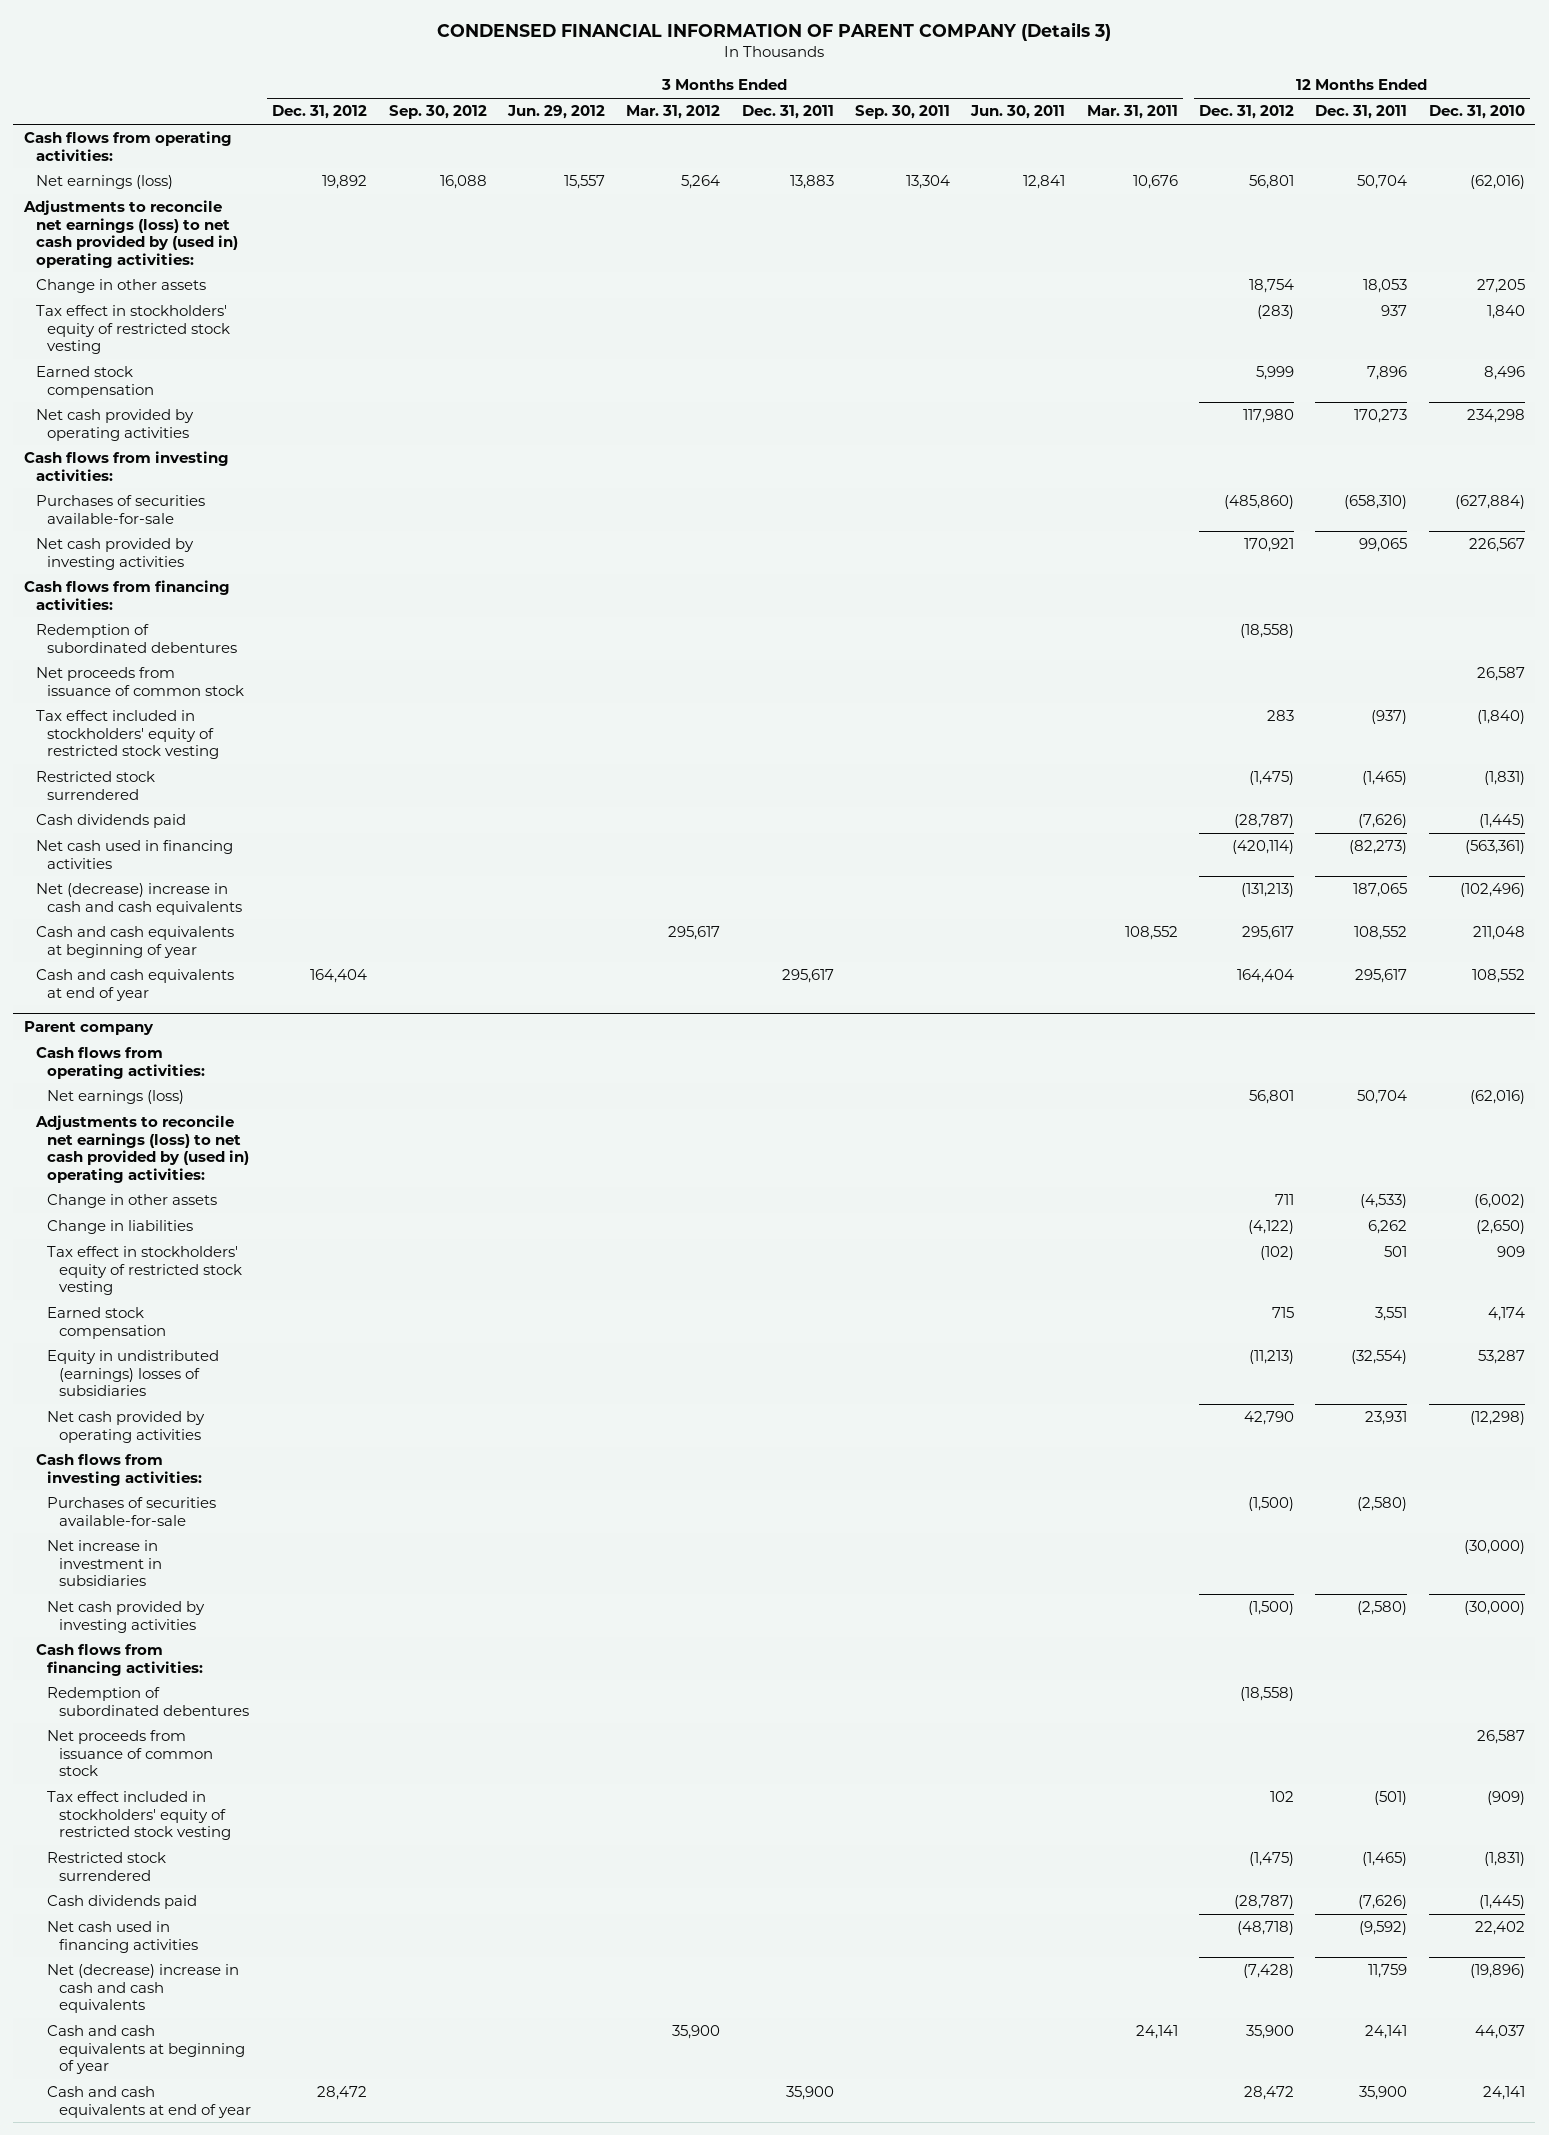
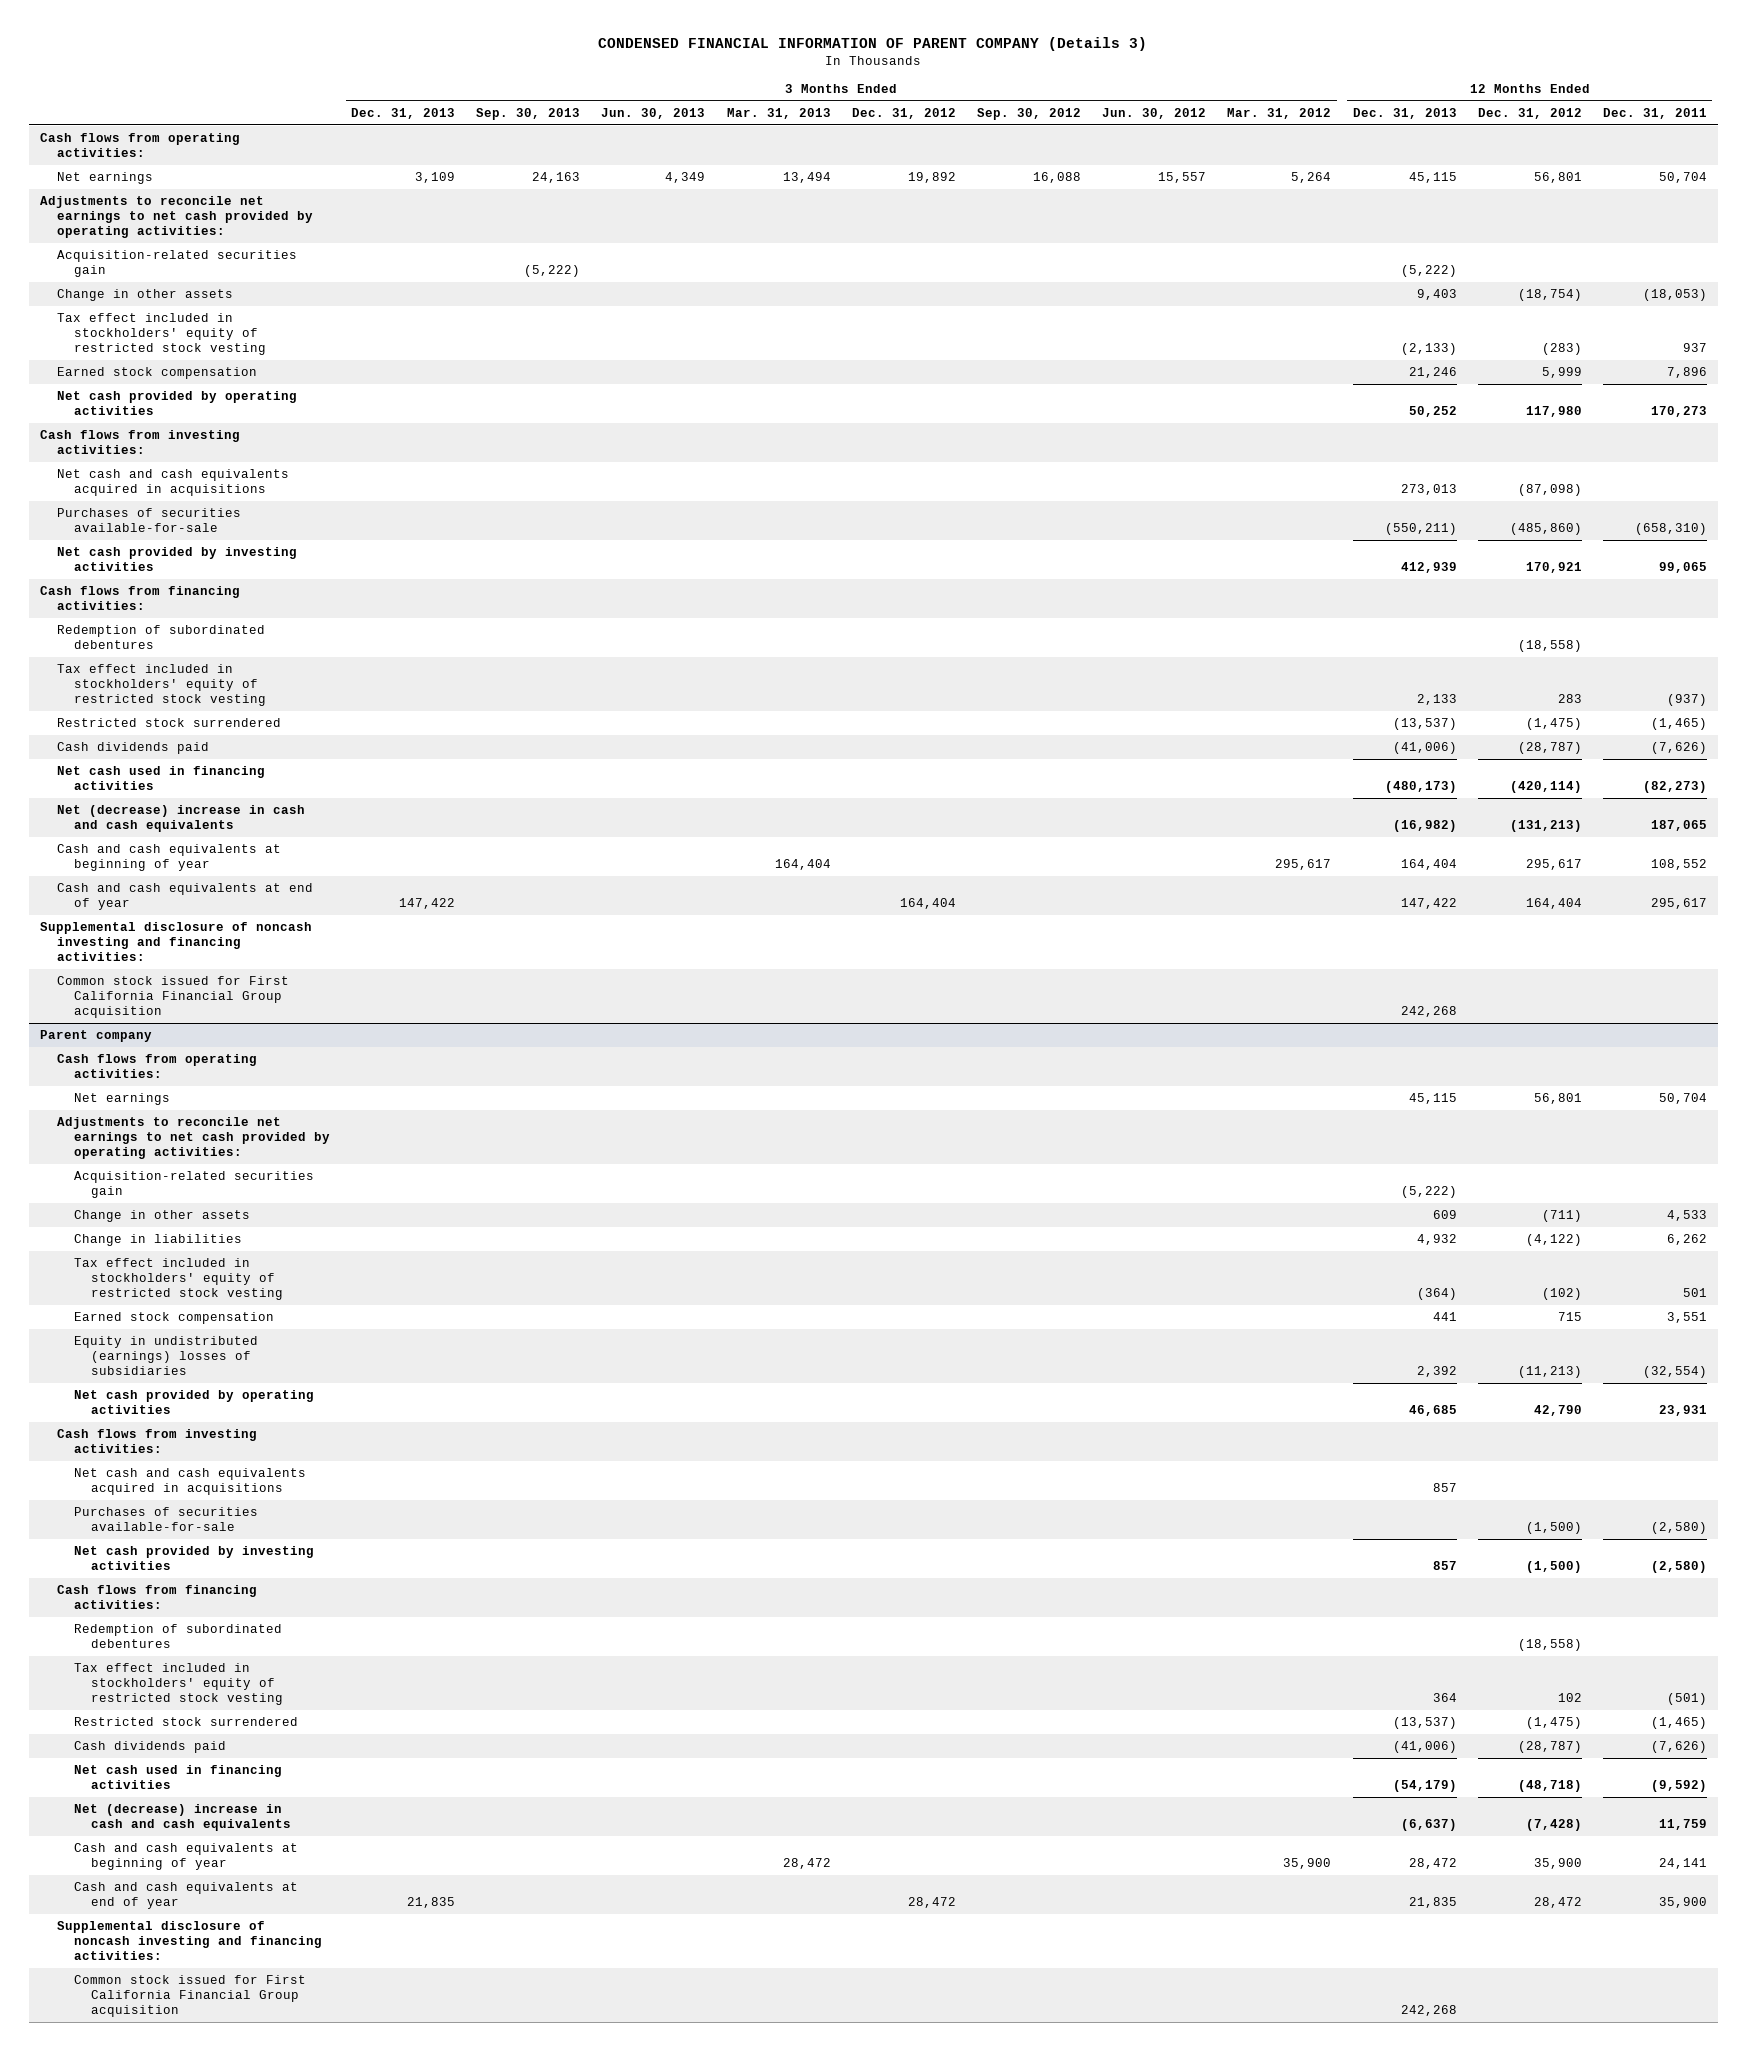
[506,105,605,120] Jun. 29, 2012 -> none
[741,105,834,120] Dec. 31, 2011 -> none
[854,105,950,120] Sep. 30, 2011 -> none
[970,105,1066,120] Jun. 30, 2011 -> none
[1086,105,1178,120] Mar. 31, 2011 -> none
[1428,105,1525,120] Dec. 31, 2010 -> none
none -> [350,107,455,119] Dec. 31, 2013
none -> [476,107,581,120] Sep. 30, 2013
none -> [601,107,706,119] Jun. 30, 2013
none -> [726,107,831,119] Mar. 31, 2013
none -> [1102,107,1207,119] Jun. 30, 2012
none -> [1352,107,1457,119] Dec. 31, 2013
[35,175,173,190] Net earnings (loss) -> [56,171,153,184] Net earnings
[22,200,238,268] Adjustments to reconcile net earnings (loss) to net cash provided by (used in) operating activities: -> [39,195,313,239] Adjustments to reconcile net earnings to net cash provided by operating activities:
none -> [56,249,297,278] Acquisition-related securities gain
[1248,279,1294,294] 18,754 -> [1517,288,1582,301] (18,754)
[1363,279,1408,294] 18,053 -> [1643,288,1708,301] (18,053)
[35,305,231,355] Tax effect in stockholders' equity of restricted stock vesting -> [56,312,266,356] Tax effect included in stockholders' equity of restricted stock vesting
none -> [56,468,289,497] Net cash and cash equivalents acquired in acquisitions
[35,667,245,696] Net proceeds from issuance of common stock -> none
none -> [39,921,312,962] Supplemental disclosure of noncash investing and financing activities:
none -> [56,975,289,1019] Common stock issued for First California Financial Group acquisition
[47,1090,185,1105] Net earnings (loss) -> [73,1092,170,1105] Net earnings
[34,1115,250,1183] Adjustments to reconcile net earnings (loss) to net cash provided by (used in) operating activities: -> [56,1116,330,1160] Adjustments to reconcile net earnings to net cash provided by operating activities:
none -> [73,1170,314,1199] Acquisition-related securities gain
[1274,1194,1294,1206] 711 -> [1541,1209,1582,1222] (711)
[1360,1194,1408,1209] (4,533) -> [1667,1209,1708,1221] 4,533
[47,1246,242,1296] Tax effect in stockholders' equity of restricted stock vesting -> [73,1257,283,1301] Tax effect included in stockholders' equity of restricted stock vesting
none -> [73,1467,306,1496] Net cash and cash equivalents acquired in acquisitions
[47,1540,162,1587] Net increase in investment in subsidiaries -> none
[47,1730,213,1777] Net proceeds from issuance of common stock -> none
none -> [56,1920,322,1961] Supplemental disclosure of noncash investing and financing activities:
none -> [73,1974,306,2018] Common stock issued for First California Financial Group acquisition

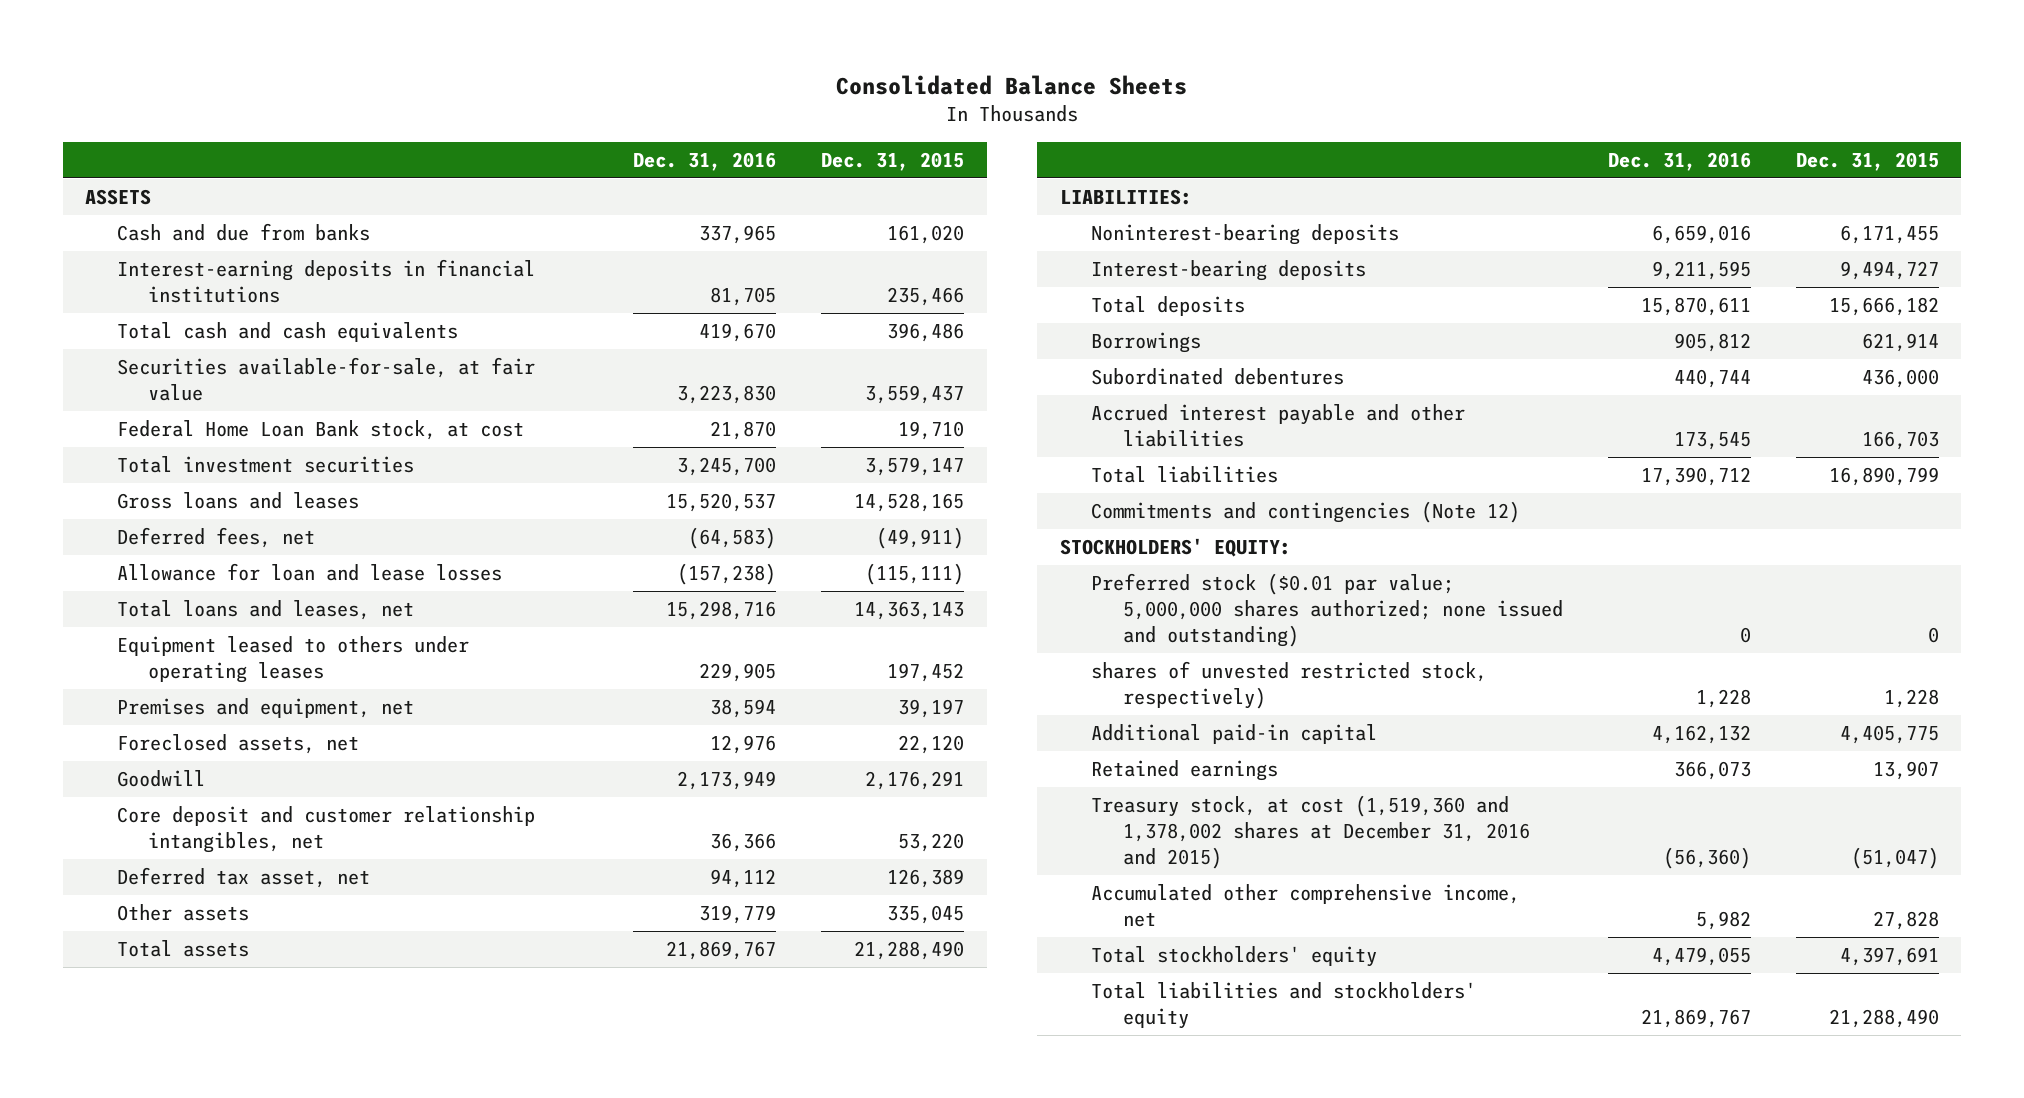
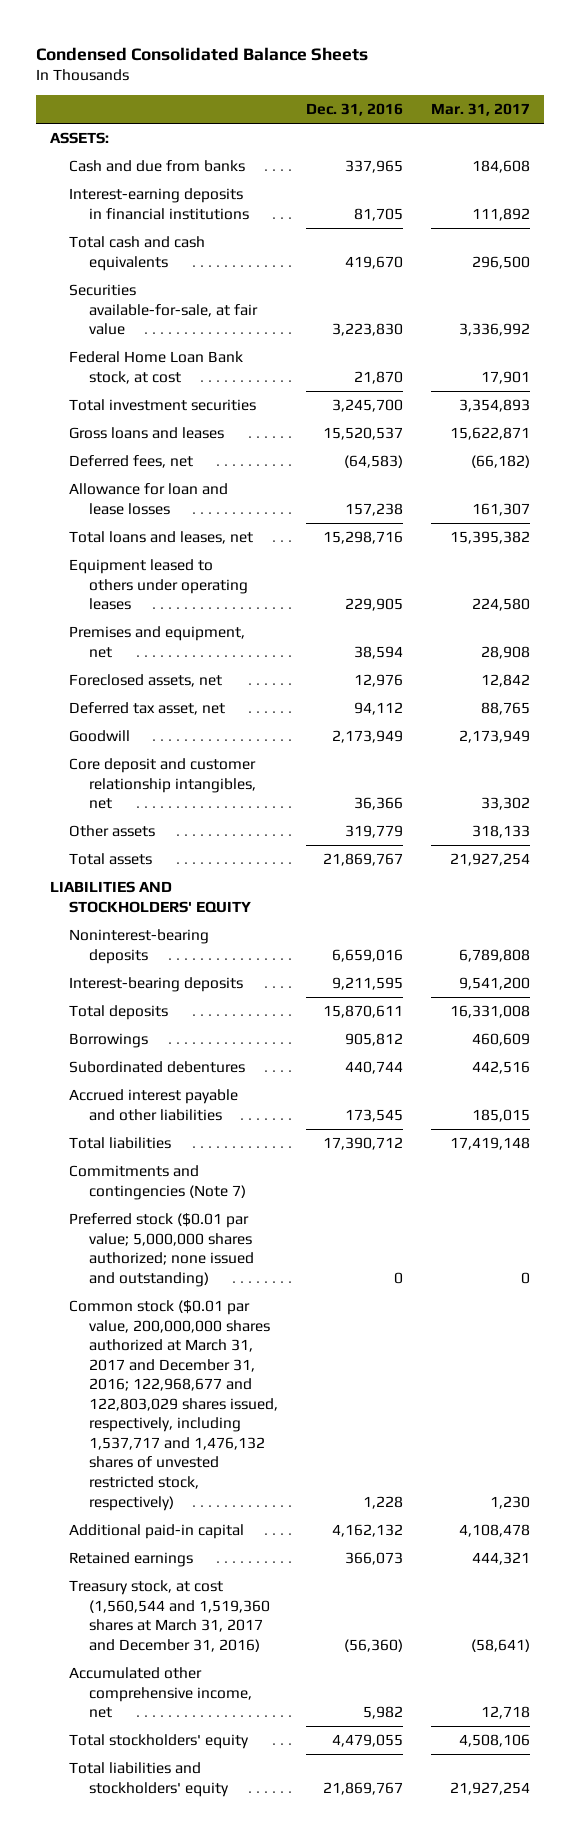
[836,75,1188,96] Consolidated Balance Sheets -> [35,46,368,61] Condensed Consolidated Balance Sheets
[821,151,965,171] Dec. 31, 2015 -> none
none -> [430,103,530,117] Mar. 31, 2017
[85,189,152,206] ASSETS -> [49,131,109,144] ASSETS:
[677,563,777,586] (157,238) -> [344,502,403,516] 157,238
[116,867,370,889] Deferred tax asset, net -> [69,701,226,715] Deferred tax asset, net
[1059,189,1192,206] LIABILITIES: -> none
none -> [49,880,252,913] LIABILITIES AND STOCKHOLDERS' EQUITY
[1059,538,1291,558] STOCKHOLDERS' EQUITY: -> none
[1091,501,1521,524] Commitments and contingencies (Note 12) -> [69,1164,246,1200] Commitments and contingencies (Note 7)
[1091,661,1488,710] shares of unvested restricted stock, respectively) -> [69,1299,278,1511] Common stock ($0.01 par value, 200,000,000 shares authorized at March 31, 2017 and December 31, 2016; 122,968,677 and 122,803,029 shares issued, respectively, including 1,537,717 and 1,476,132 shares of unvested restricted stock, respectively)
[1091,795,1530,869] Treasury stock, at cost (1,519,360 and 1,378,002 shares at December 31, 2016 and 2015) -> [69,1579,270,1652] Treasury stock, at cost (1,560,544 and 1,519,360 shares at March 31, 2017 and December 31, 2016)

